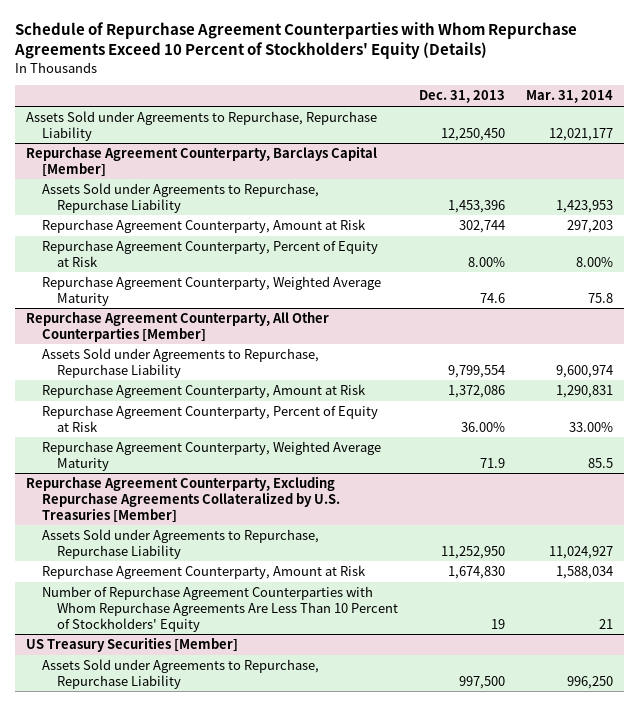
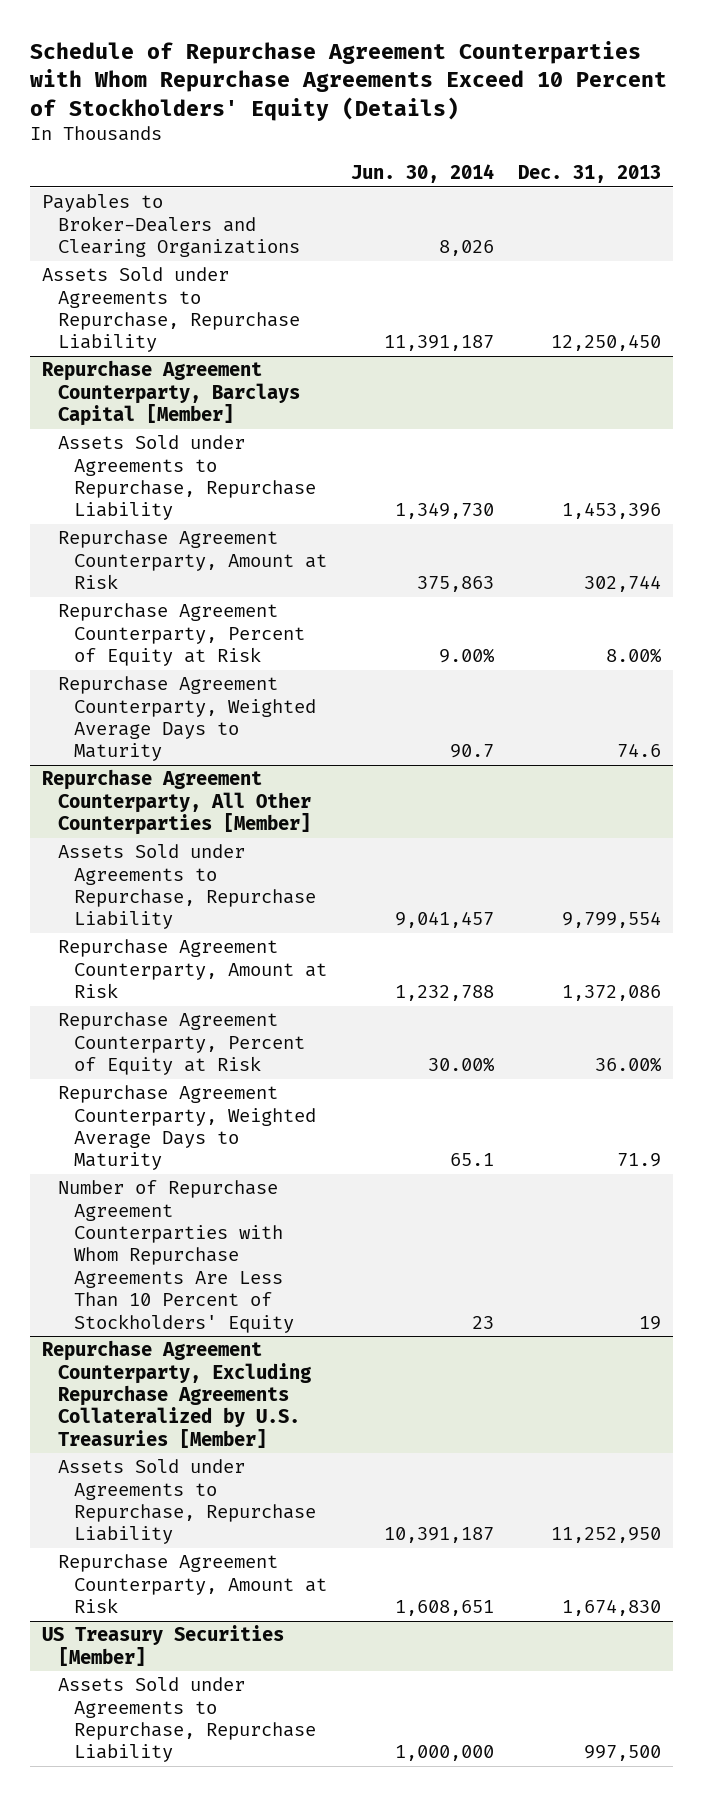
[526,90,614,104] Mar. 31, 2014 -> none
none -> [350,164,494,184] Jun. 30, 2014
none -> [42,194,301,258] Payables to Broker-Dealers and Clearing Organizations
[41,276,381,306] Repurchase Agreement Counterparty, Weighted Average Maturity -> [58,676,316,762] Repurchase Agreement Counterparty, Weighted Average Days to Maturity
[41,441,381,471] Repurchase Agreement Counterparty, Weighted Average Maturity -> [58,1085,316,1171] Repurchase Agreement Counterparty, Weighted Average Days to Maturity
none -> [58,1180,294,1333] Number of Repurchase Agreement Counterparties with Whom Repurchase Agreements Are Less Than 10 Percent of Stockholders' Equity
[41,586,399,632] Number of Repurchase Agreement Counterparties with Whom Repurchase Agreements Are Less Than 10 Percent of Stockholders' Equity -> none

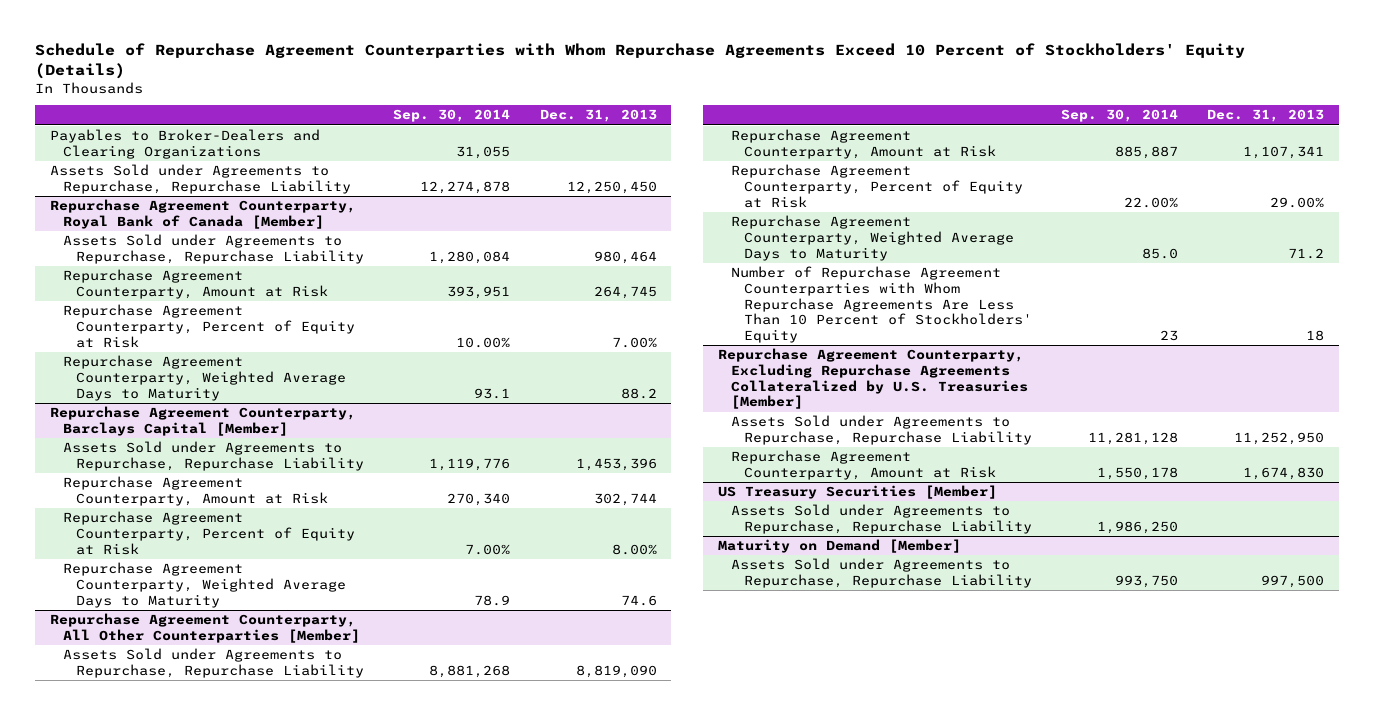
[350,164,494,184] Jun. 30, 2014 -> none
none -> [393,109,511,123] Sep. 30, 2014
none -> [49,199,356,229] Repurchase Agreement Counterparty, Royal Bank of Canada [Member]
none -> [63,234,365,264] Assets Sold under Agreements to Repurchase, Repurchase Liability
none -> [63,269,329,299] Repurchase Agreement Counterparty, Amount at Risk
none -> [63,304,356,348] Repurchase Agreement Counterparty, Percent of Equity at Risk
none -> [63,355,347,401] Repurchase Agreement Counterparty, Weighted Average Days to Maturity
[561,911,661,929] 9,799,554 -> [575,664,657,678] 8,819,090
[561,985,661,1002] 1,372,086 -> [1243,145,1325,159] 1,107,341
[594,1057,662,1073] 36.00% -> [1270,196,1325,208] 29.00%
[616,1153,661,1168] 71.9 -> [1288,247,1325,259] 71.2
[638,1315,661,1330] 19 -> [1306,330,1325,342] 18
none -> [730,504,1033,534] Assets Sold under Agreements to Repurchase, Repurchase Liability
none -> [717,539,961,554] Maturity on Demand [Member]

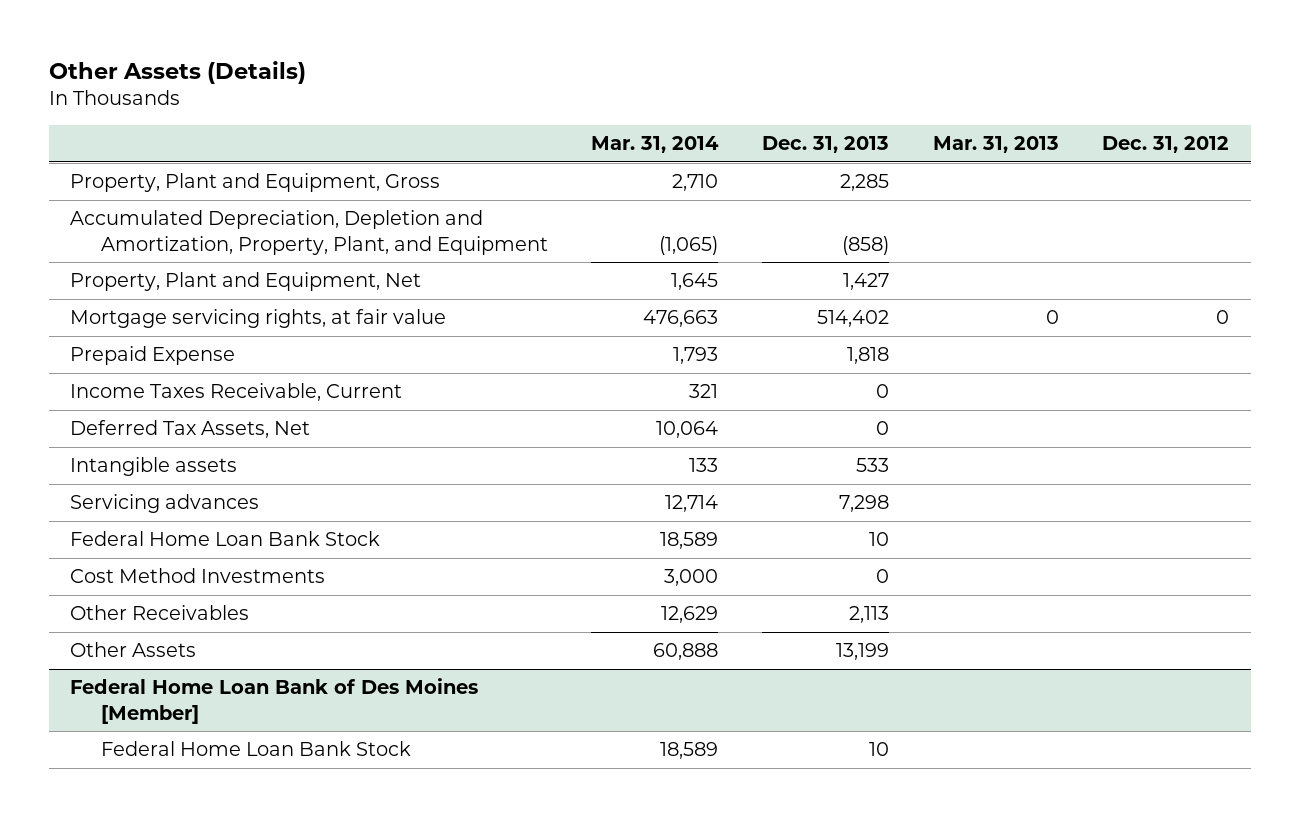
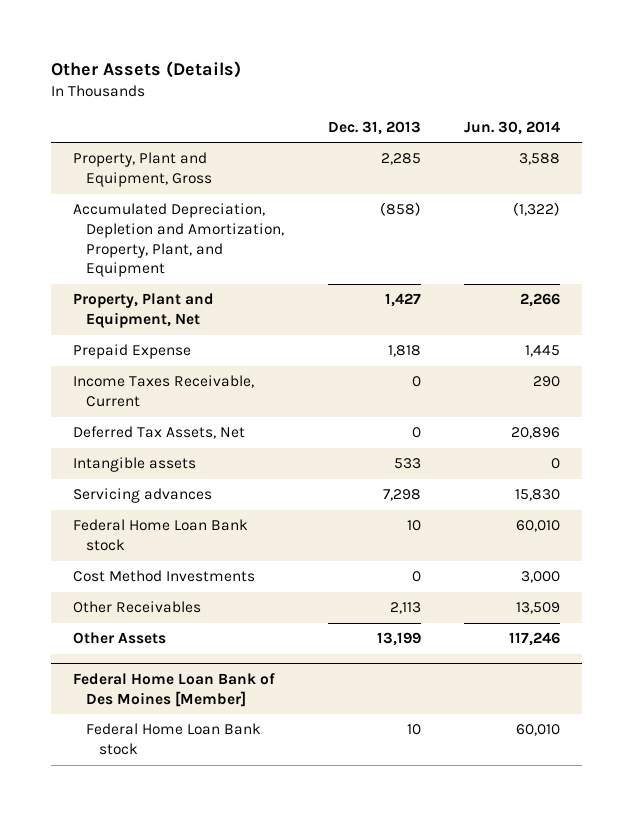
[591,136,720,154] Mar. 31, 2014 -> none
[932,136,1059,154] Mar. 31, 2013 -> none
[1102,136,1230,154] Dec. 31, 2012 -> none
none -> [464,120,561,135] Jun. 30, 2014
[70,309,447,329] Mortgage servicing rights, at fair value -> none
[70,531,381,547] Federal Home Loan Bank Stock -> [72,519,248,551] Federal Home Loan Bank stock
[100,741,411,757] Federal Home Loan Bank Stock -> [86,723,262,755] Federal Home Loan Bank stock

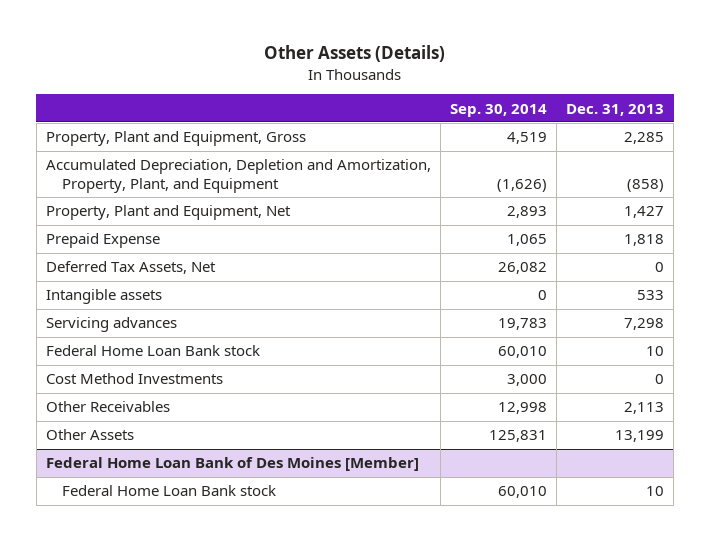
[464,120,561,135] Jun. 30, 2014 -> none
none -> [450,103,548,117] Sep. 30, 2014
[72,375,254,407] Income Taxes Receivable, Current -> none

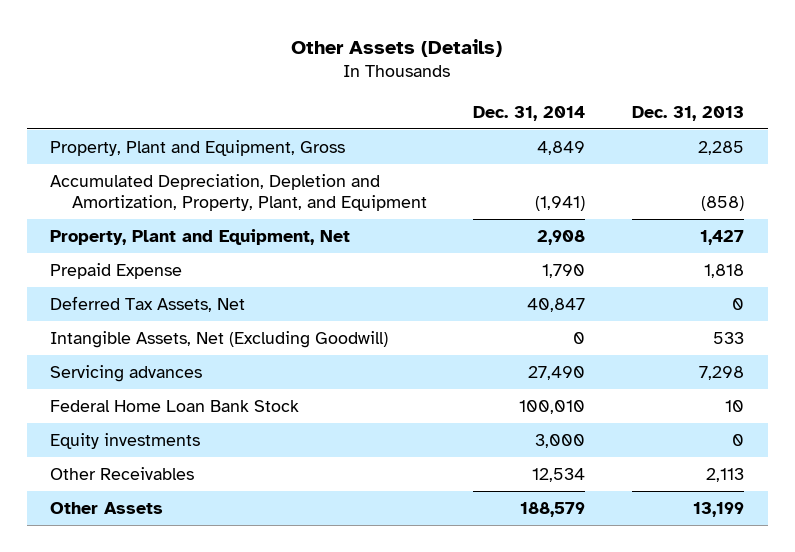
[450,103,548,117] Sep. 30, 2014 -> none
none -> [473,105,586,121] Dec. 31, 2014
[46,289,163,305] Intangible assets -> [50,330,389,348] Intangible Assets, Net (Excluding Goodwill)
[46,345,261,357] Federal Home Loan Bank stock -> [50,399,300,412] Federal Home Loan Bank Stock
[46,373,224,385] Cost Method Investments -> [50,432,201,449] Equity investments
[46,457,420,472] Federal Home Loan Bank of Des Moines [Member] -> none
[62,485,277,497] Federal Home Loan Bank stock -> none

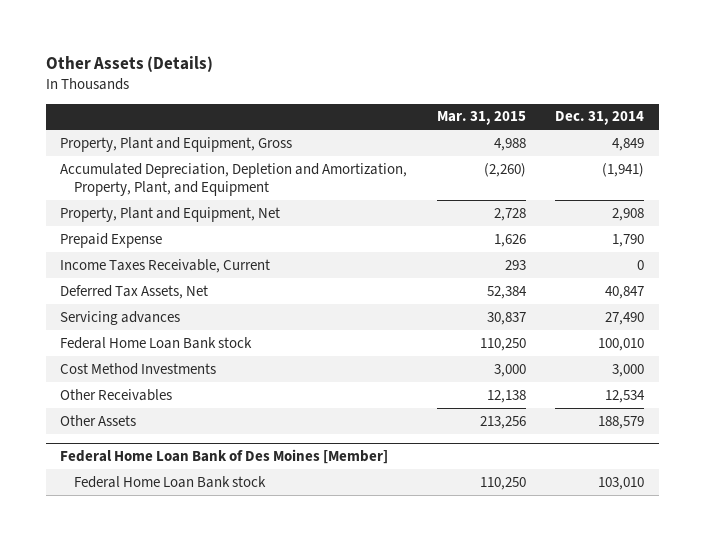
[632,105,745,121] Dec. 31, 2013 -> none
none -> [436,111,526,126] Mar. 31, 2015
none -> [60,258,271,273] Income Taxes Receivable, Current
[50,330,389,348] Intangible Assets, Net (Excluding Goodwill) -> none
[50,399,300,412] Federal Home Loan Bank Stock -> [60,336,253,349] Federal Home Loan Bank stock
[50,432,201,449] Equity investments -> [60,362,217,375] Cost Method Investments
none -> [60,448,389,464] Federal Home Loan Bank of Des Moines [Member]
none -> [74,475,267,488] Federal Home Loan Bank stock

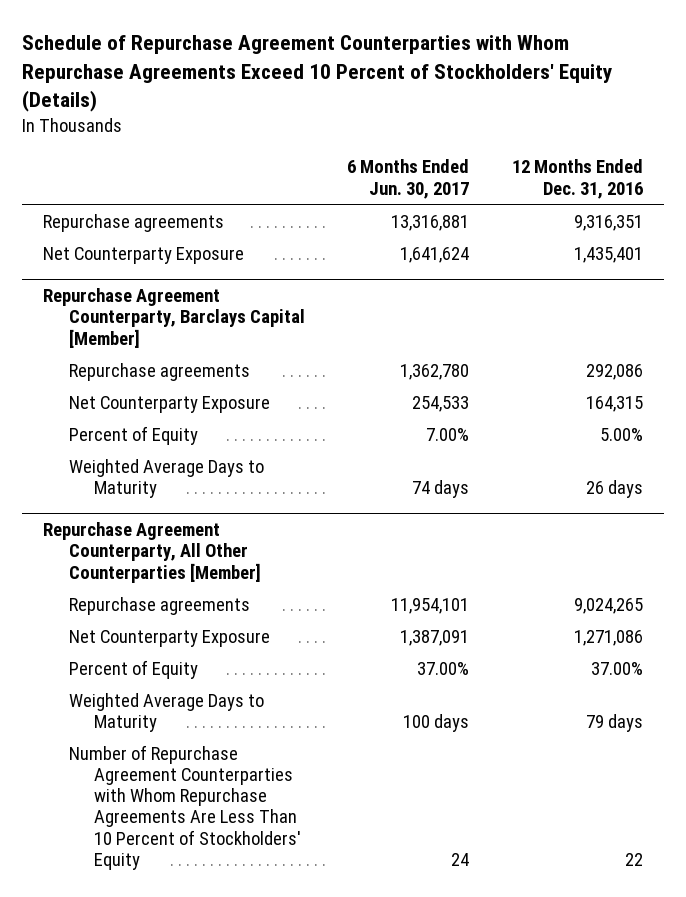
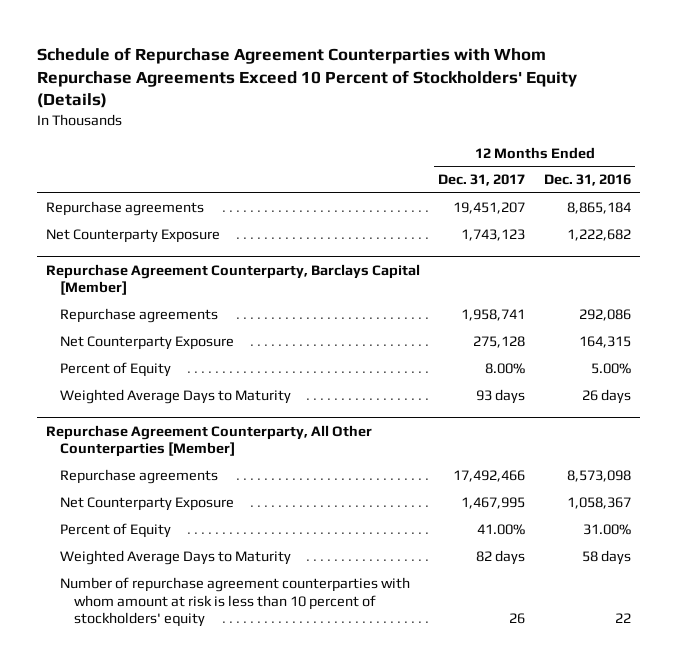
[347,159,470,199] 6 Months Ended Jun. 30, 2017 -> none
none -> [438,174,526,187] Dec. 31, 2017
[573,214,643,231] 9,316,351 -> [566,202,631,215] 8,865,184
[573,246,643,263] 1,435,401 -> [566,229,631,242] 1,222,682
[573,597,643,614] 9,024,265 -> [566,470,631,483] 8,573,098
[573,629,643,646] 1,271,086 -> [566,497,631,510] 1,058,367
[590,661,643,675] 37.00% -> [582,524,631,536] 31.00%
[585,713,643,732] 79 days -> [581,550,631,566] 58 days
[68,744,302,870] Number of Repurchase Agreement Counterparties with Whom Repurchase Agreements Are Less Than 10 Percent of Stockholders' Equity -> [59,577,410,628] Number of repurchase agreement counterparties with whom amount at risk is less than 10 percent of stockholders' equity

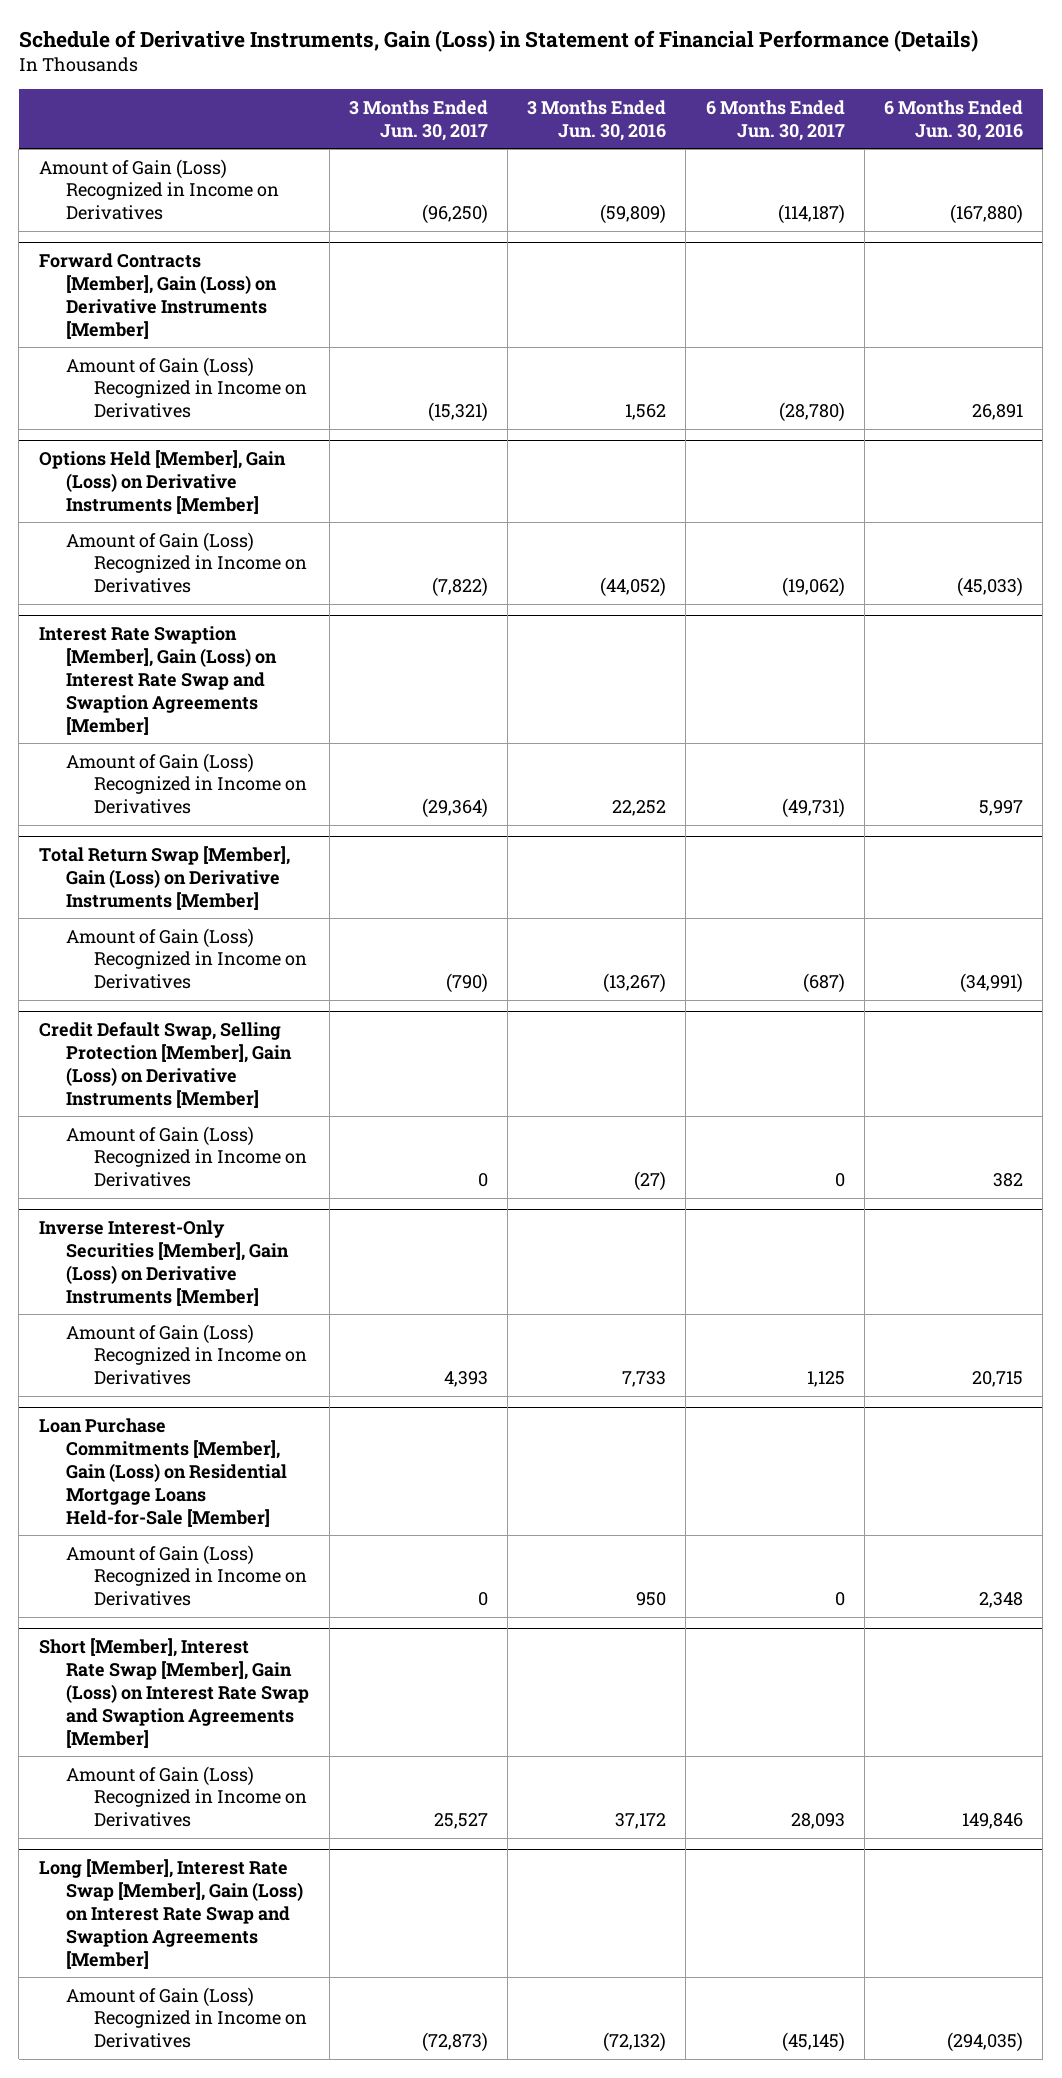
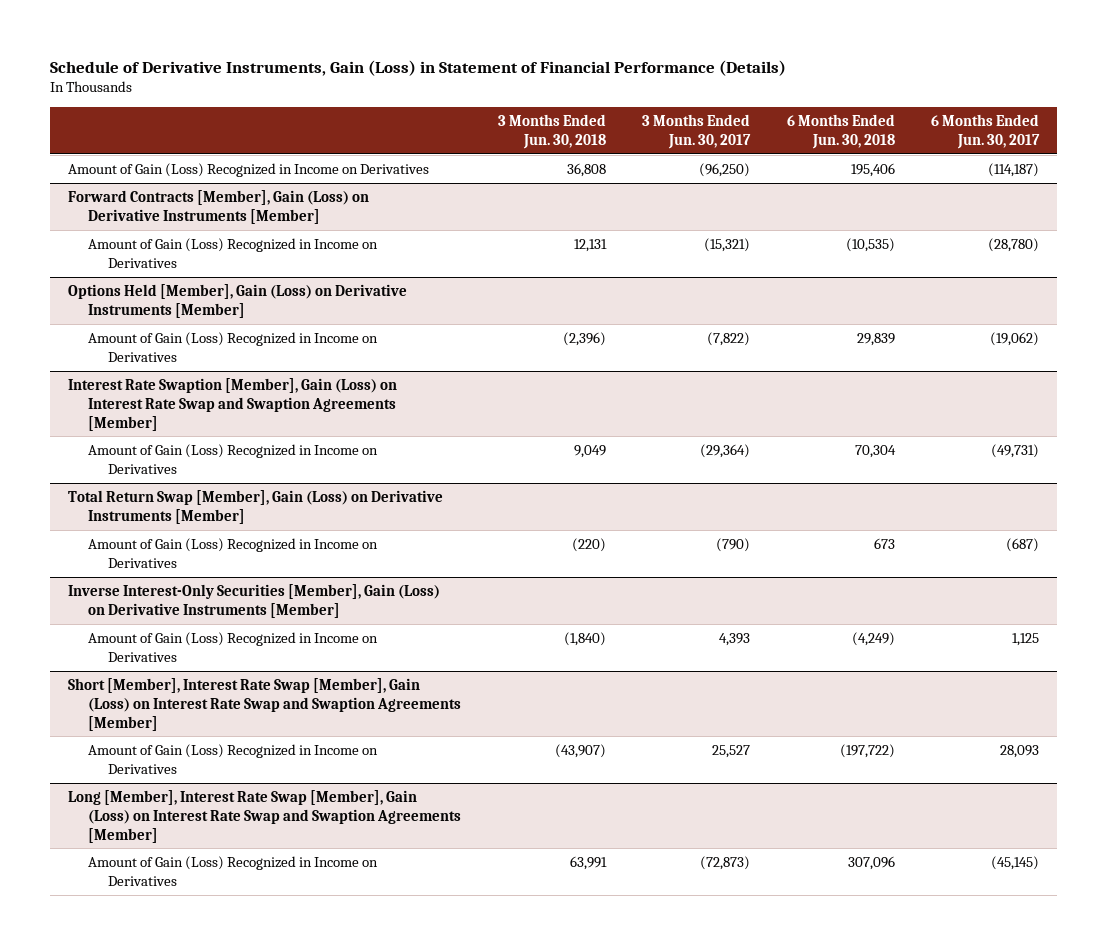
[527,99,667,141] 3 Months Ended Jun. 30, 2016 -> none
[884,99,1024,141] 6 Months Ended Jun. 30, 2016 -> none
none -> [497,113,606,149] 3 Months Ended Jun. 30, 2018
none -> [786,113,895,149] 6 Months Ended Jun. 30, 2018
[38,1022,293,1108] Credit Default Swap, Selling Protection [Member], Gain (Loss) on Derivative Instruments [Member] -> none
[66,1125,307,1188] Amount of Gain (Loss) Recognized in Income on Derivatives -> none
[38,1418,288,1527] Loan Purchase Commitments [Member], Gain (Loss) on Residential Mortgage Loans Held-for-Sale [Member] -> none
[66,1544,307,1607] Amount of Gain (Loss) Recognized in Income on Derivatives -> none

